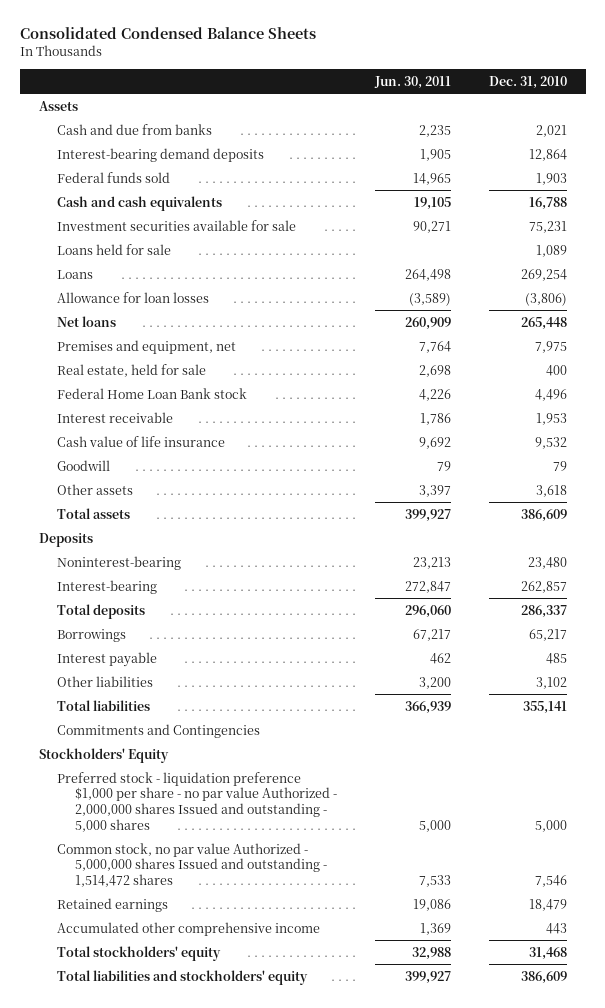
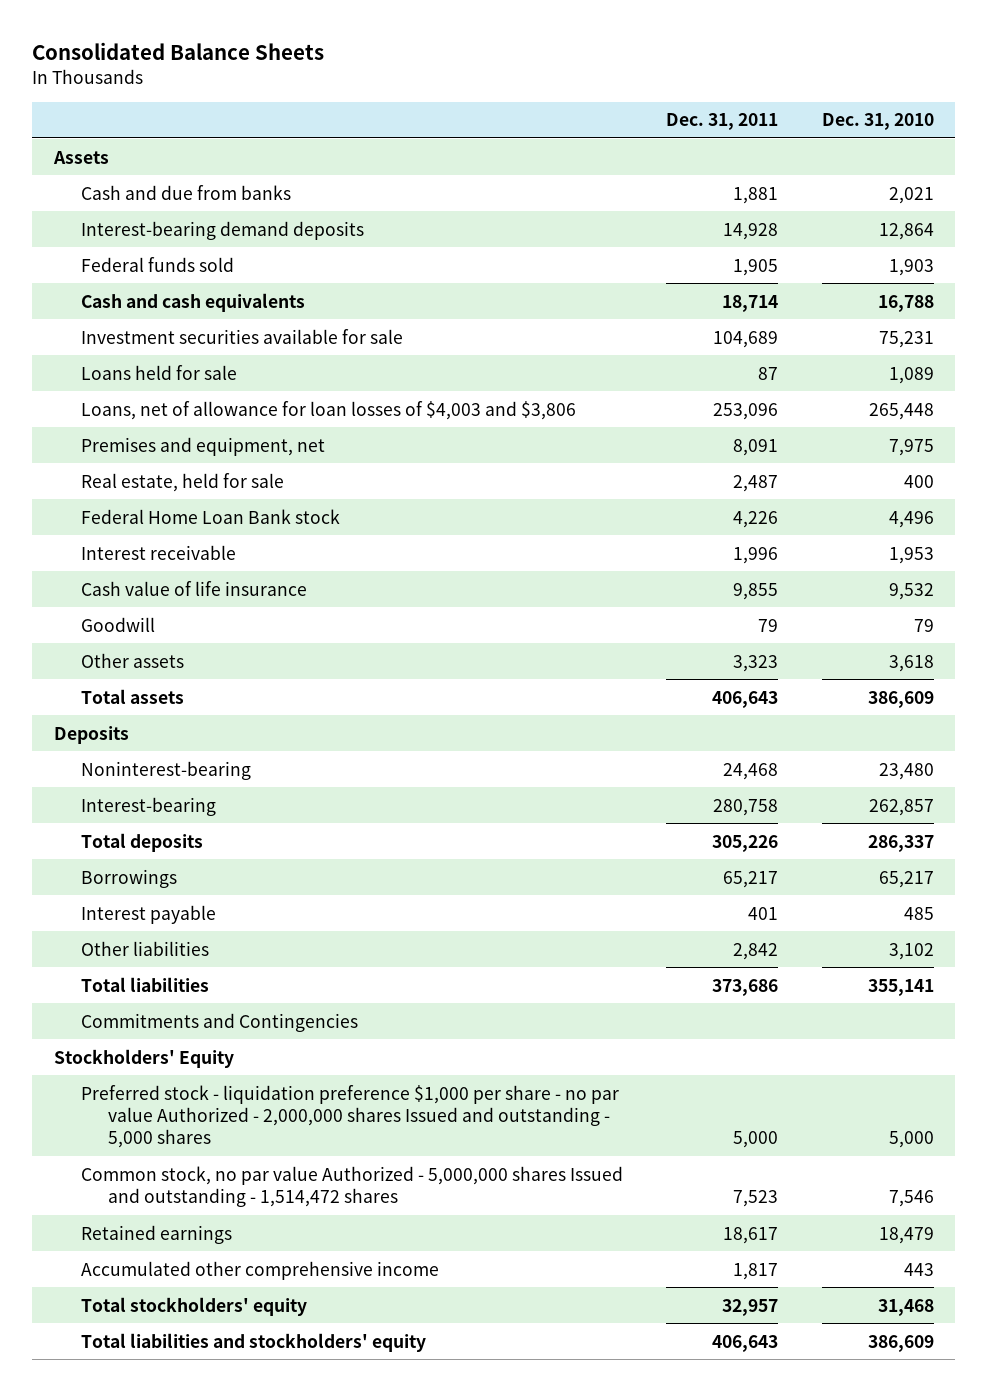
[19,27,316,40] Consolidated Condensed Balance Sheets -> [32,41,325,60] Consolidated Balance Sheets
[373,75,451,89] Jun. 30, 2011 -> none
none -> [666,113,779,131] Dec. 31, 2011
[56,269,93,279] Loans -> none
[56,291,209,303] Allowance for loan losses -> none
[56,315,116,327] Net loans -> [81,400,577,420] Loans, net of allowance for loan losses of $4,003 and $3,806

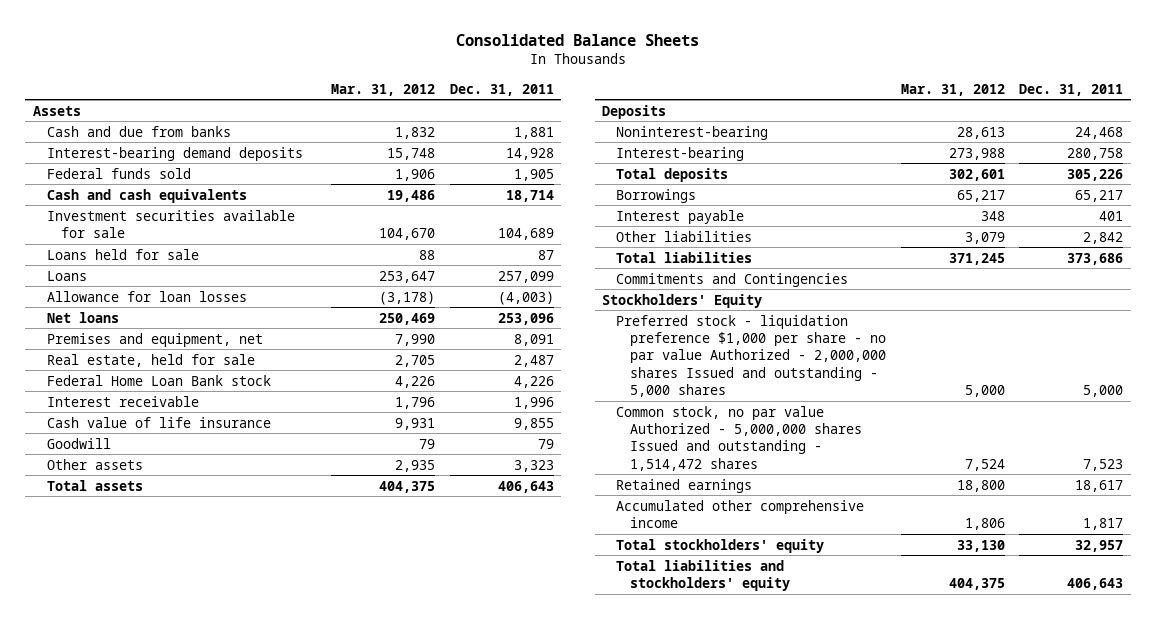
[821,113,934,131] Dec. 31, 2010 -> none
none -> [331,83,436,96] Mar. 31, 2012
none -> [46,270,87,281] Loans
none -> [46,290,247,302] Allowance for loan losses
[81,400,577,420] Loans, net of allowance for loan losses of $4,003 and $3,806 -> [46,311,119,323] Net loans

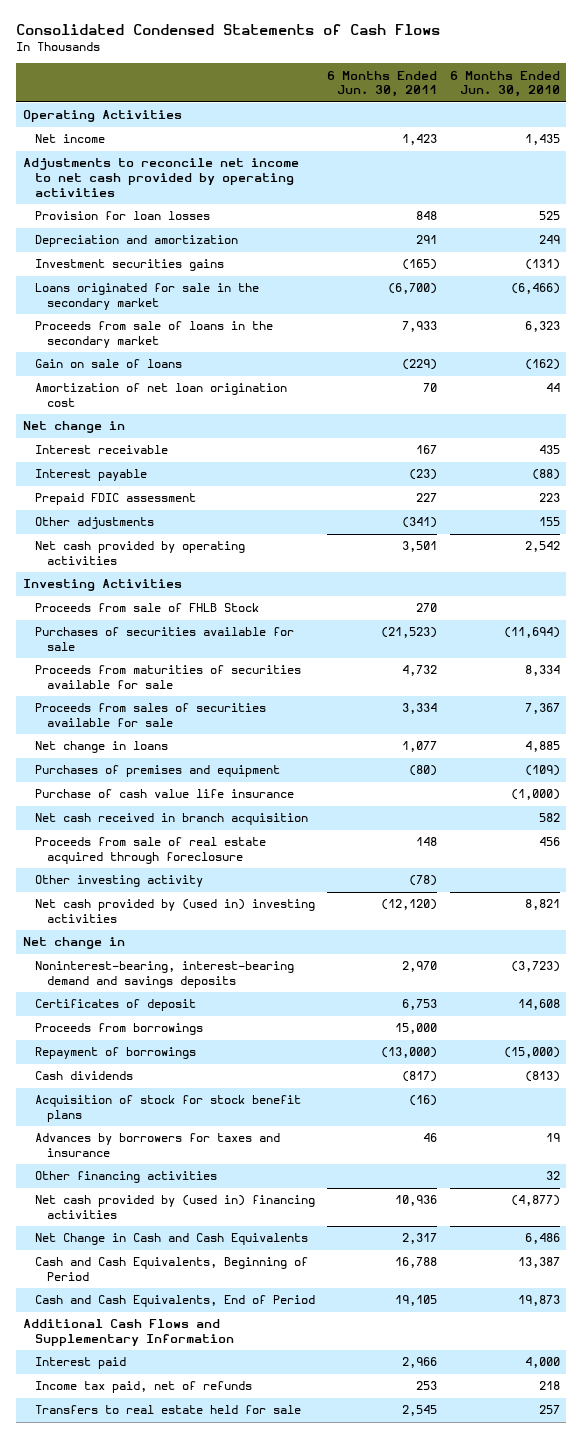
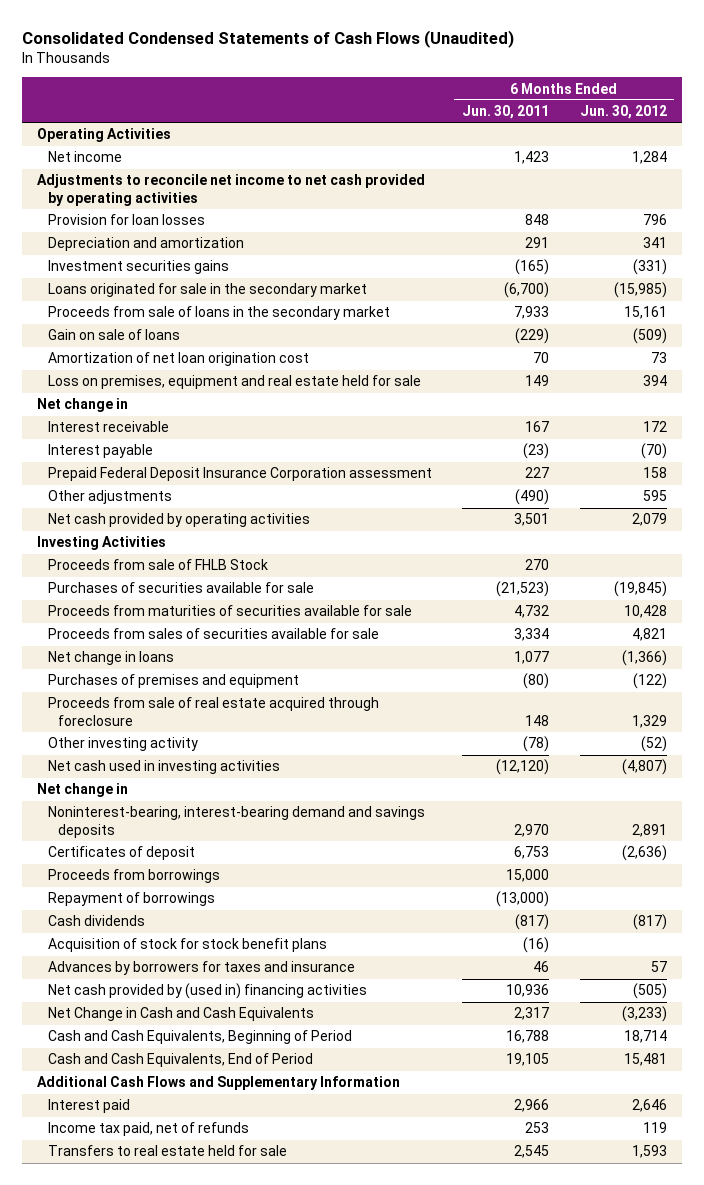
[16,24,441,36] Consolidated Condensed Statements of Cash Flows -> [21,29,514,48] Consolidated Condensed Statements of Cash Flows (Unaudited)
[449,70,560,98] 6 Months Ended Jun. 30, 2010 -> none
none -> [579,105,667,120] Jun. 30, 2012
none -> [47,375,421,390] Loss on premises, equipment and real estate held for sale
[34,493,196,506] Prepaid FDIC assessment -> [47,467,432,482] Prepaid Federal Deposit Insurance Corporation assessment
[402,517,438,529] (341) -> [515,489,550,506] (490)
[34,789,294,799] Purchase of cash value life insurance -> none
[34,813,308,826] Net cash received in branch acquisition -> none
[34,899,315,924] Net cash provided by (used in) investing activities -> [47,760,280,775] Net cash used in investing activities
[34,1171,217,1184] Other financing activities -> none

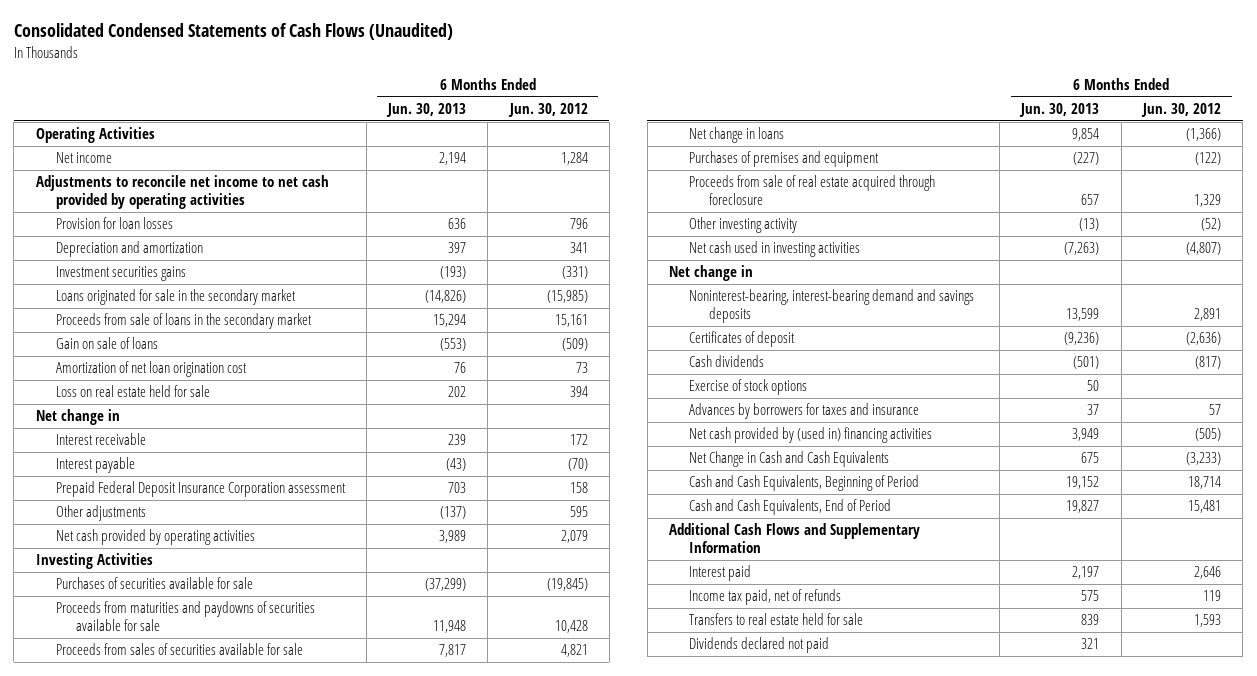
[462,105,550,120] Jun. 30, 2011 -> none
none -> [386,103,467,118] Jun. 30, 2013
[47,375,421,390] Loss on premises, equipment and real estate held for sale -> [55,385,210,398] Loss on real estate held for sale
[47,559,268,571] Proceeds from sale of FHLB Stock -> none
[47,605,412,617] Proceeds from maturities of securities available for sale -> [55,601,315,632] Proceeds from maturities and paydowns of securities available for sale
[47,869,220,884] Proceeds from borrowings -> none
[47,892,215,907] Repayment of borrowings -> none
[47,938,327,953] Acquisition of stock for stock benefit plans -> none
none -> [688,379,807,396] Exercise of stock options
none -> [688,637,829,654] Dividends declared not paid

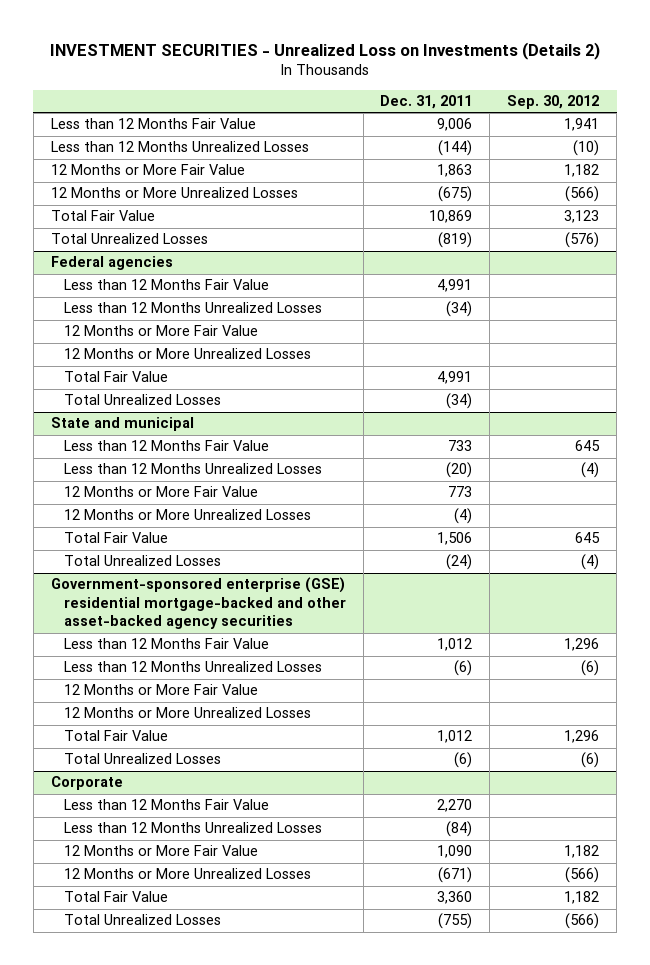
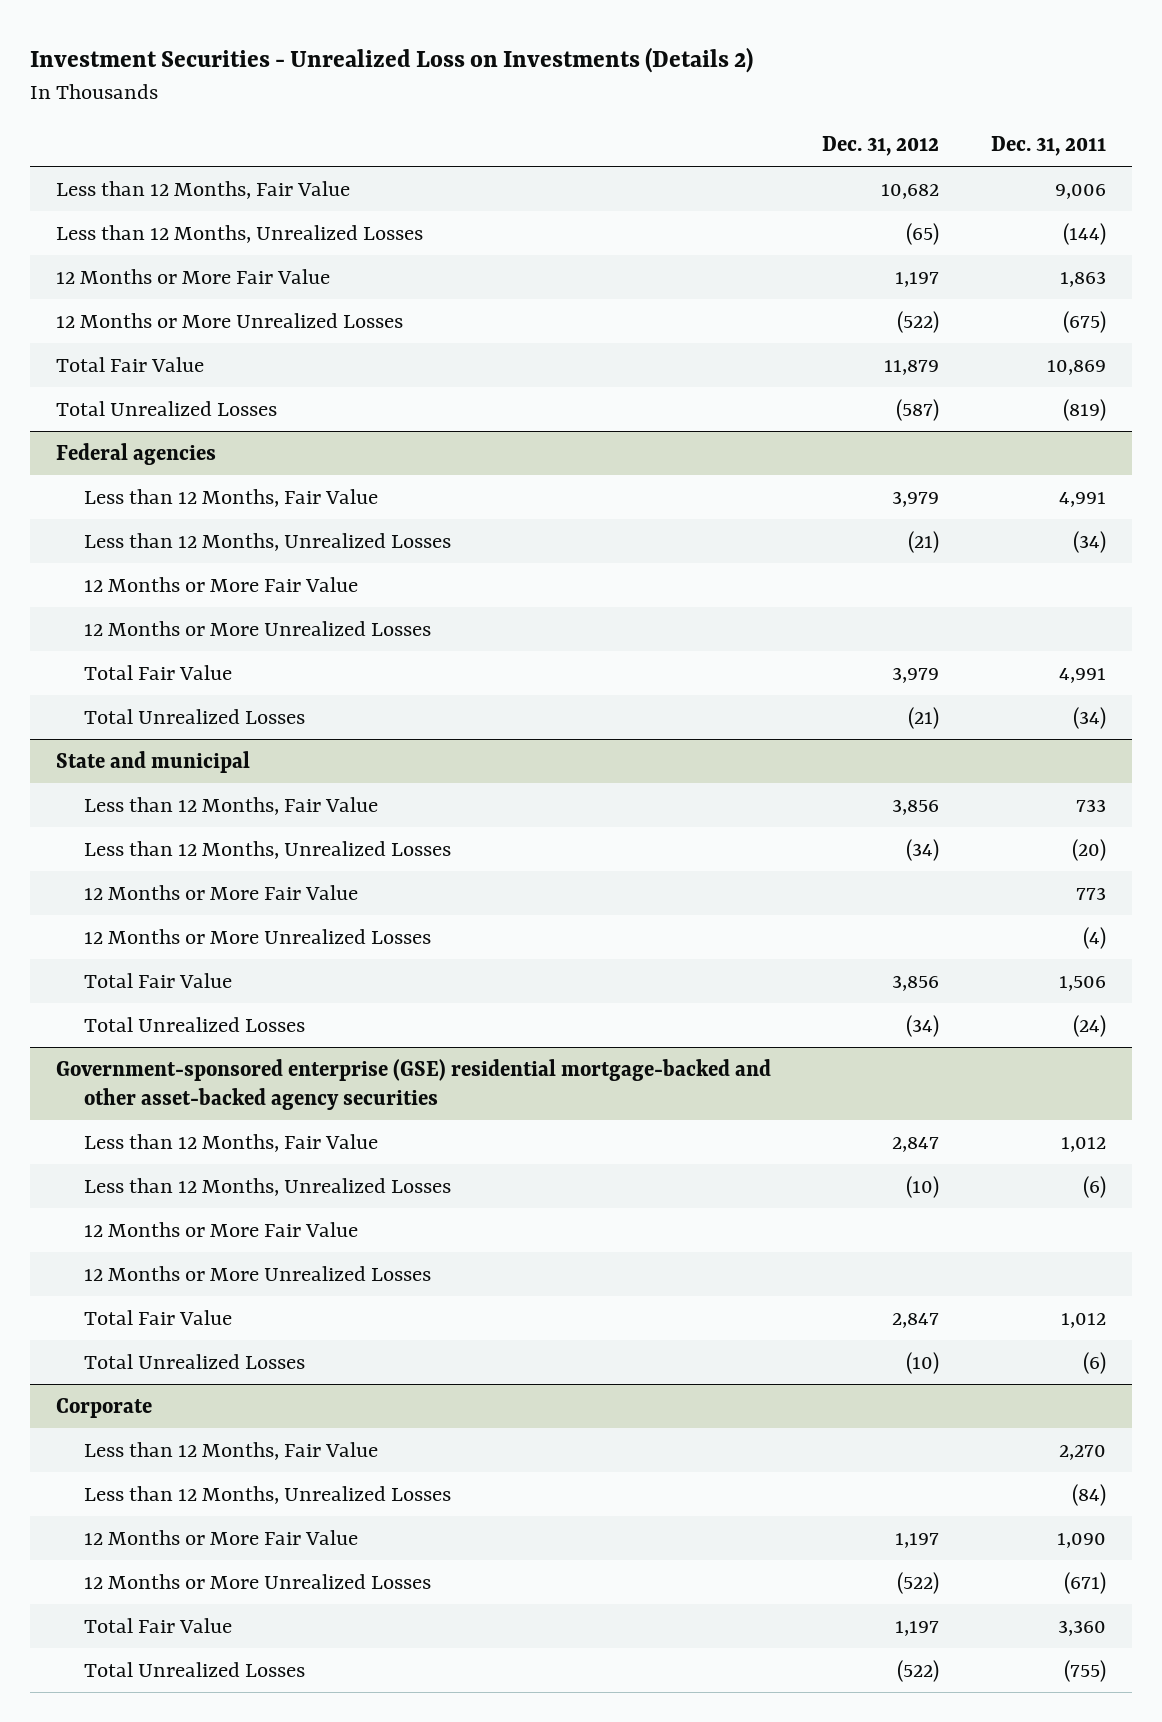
[50,41,601,60] INVESTMENT SECURITIES - Unrealized Loss on Investments (Details 2) -> [30,46,754,73] Investment Securities - Unrealized Loss on Investments (Details 2)
[507,95,600,110] Sep. 30, 2012 -> none
none -> [822,136,940,157] Dec. 31, 2012
[50,118,256,130] Less than 12 Months Fair Value -> [55,180,350,199] Less than 12 Months, Fair Value
[50,141,309,153] Less than 12 Months Unrealized Losses -> [55,224,423,243] Less than 12 Months, Unrealized Losses
[63,279,269,291] Less than 12 Months Fair Value -> [84,488,379,507] Less than 12 Months, Fair Value
[63,302,322,314] Less than 12 Months Unrealized Losses -> [84,532,452,551] Less than 12 Months, Unrealized Losses
[63,440,269,452] Less than 12 Months Fair Value -> [84,796,379,815] Less than 12 Months, Fair Value
[63,463,322,475] Less than 12 Months Unrealized Losses -> [84,840,452,859] Less than 12 Months, Unrealized Losses
[63,638,269,650] Less than 12 Months Fair Value -> [84,1133,379,1152] Less than 12 Months, Fair Value
[63,661,322,673] Less than 12 Months Unrealized Losses -> [84,1177,452,1196] Less than 12 Months, Unrealized Losses
[63,799,269,811] Less than 12 Months Fair Value -> [84,1441,379,1460] Less than 12 Months, Fair Value
[63,822,322,834] Less than 12 Months Unrealized Losses -> [84,1485,452,1504] Less than 12 Months, Unrealized Losses

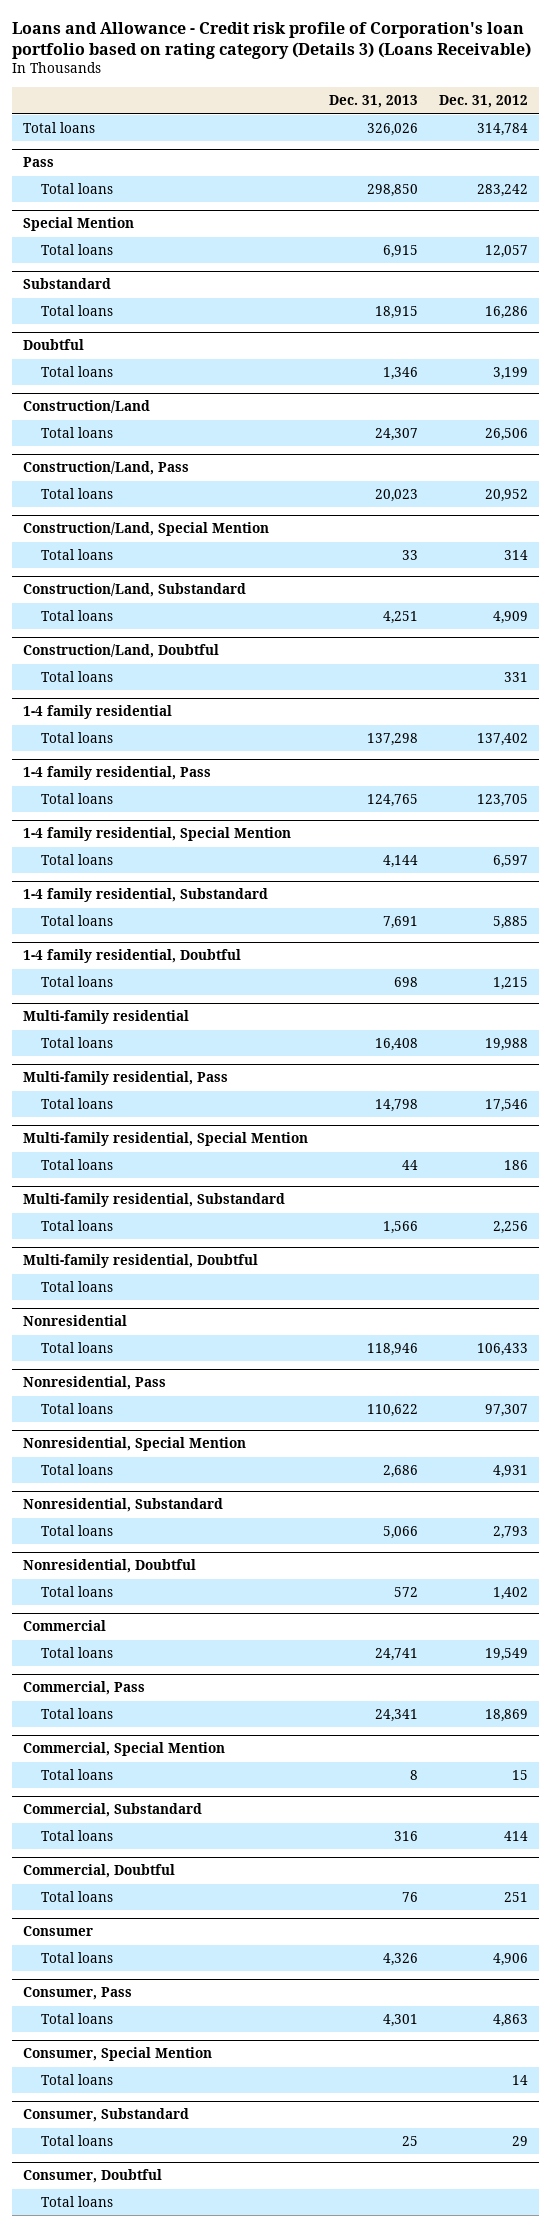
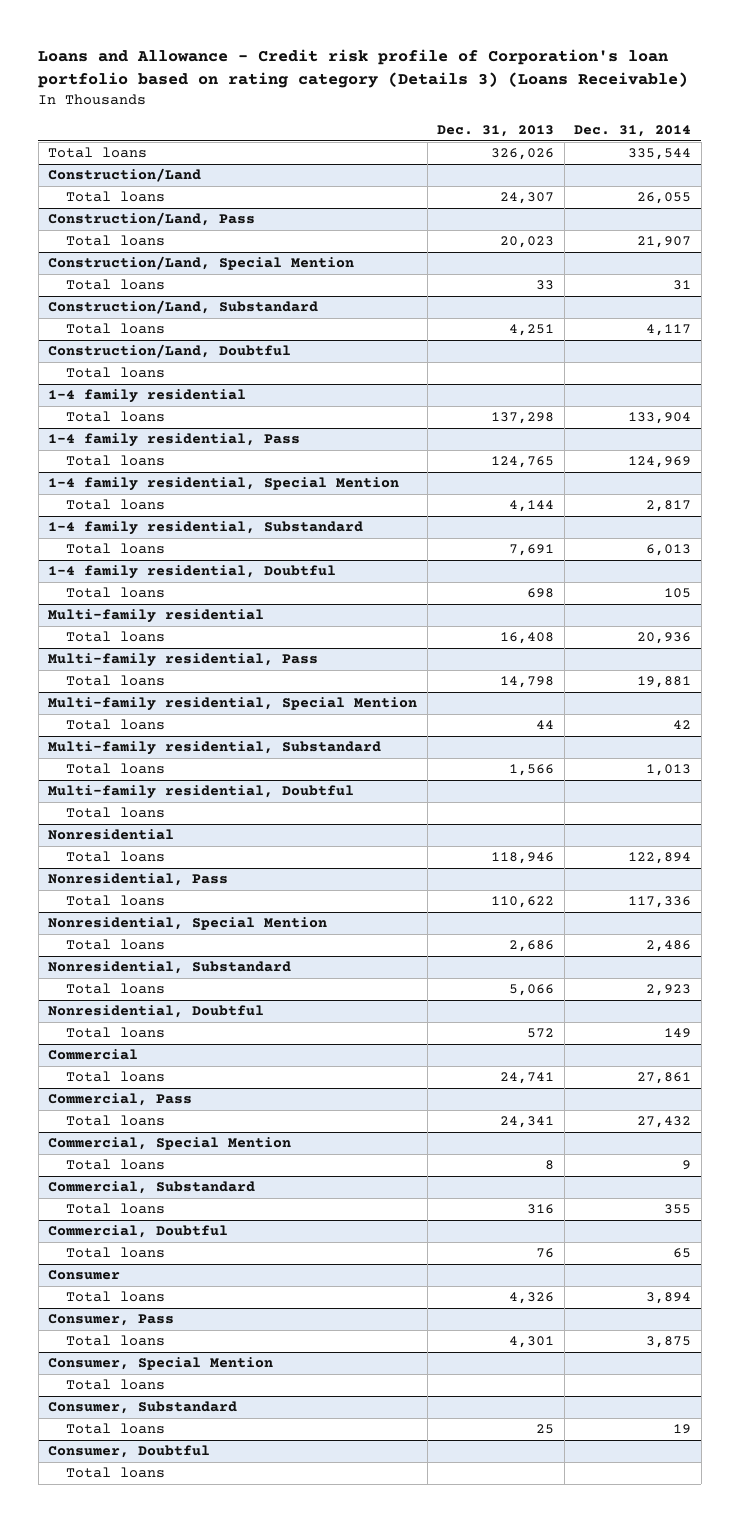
[439,95,529,109] Dec. 31, 2012 -> none
none -> [574,125,692,138] Dec. 31, 2014
[22,157,54,168] Pass -> none
[40,183,113,195] Total loans -> none
[22,217,134,232] Special Mention -> none
[40,244,113,256] Total loans -> none
[22,278,111,290] Substandard -> none
[40,305,113,317] Total loans -> none
[22,339,84,351] Doubtful -> none
[40,366,113,378] Total loans -> none

